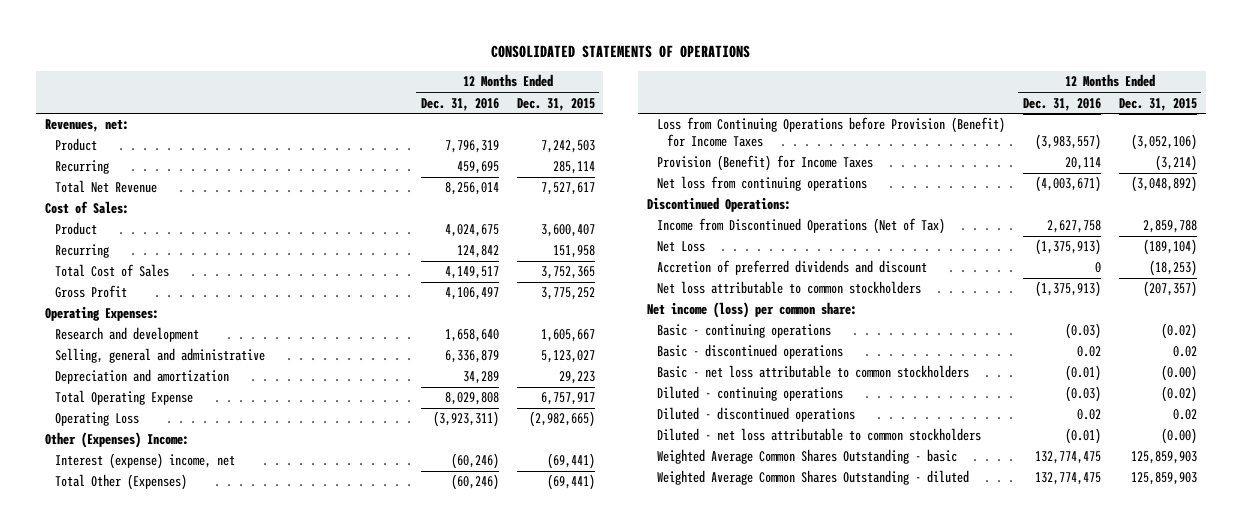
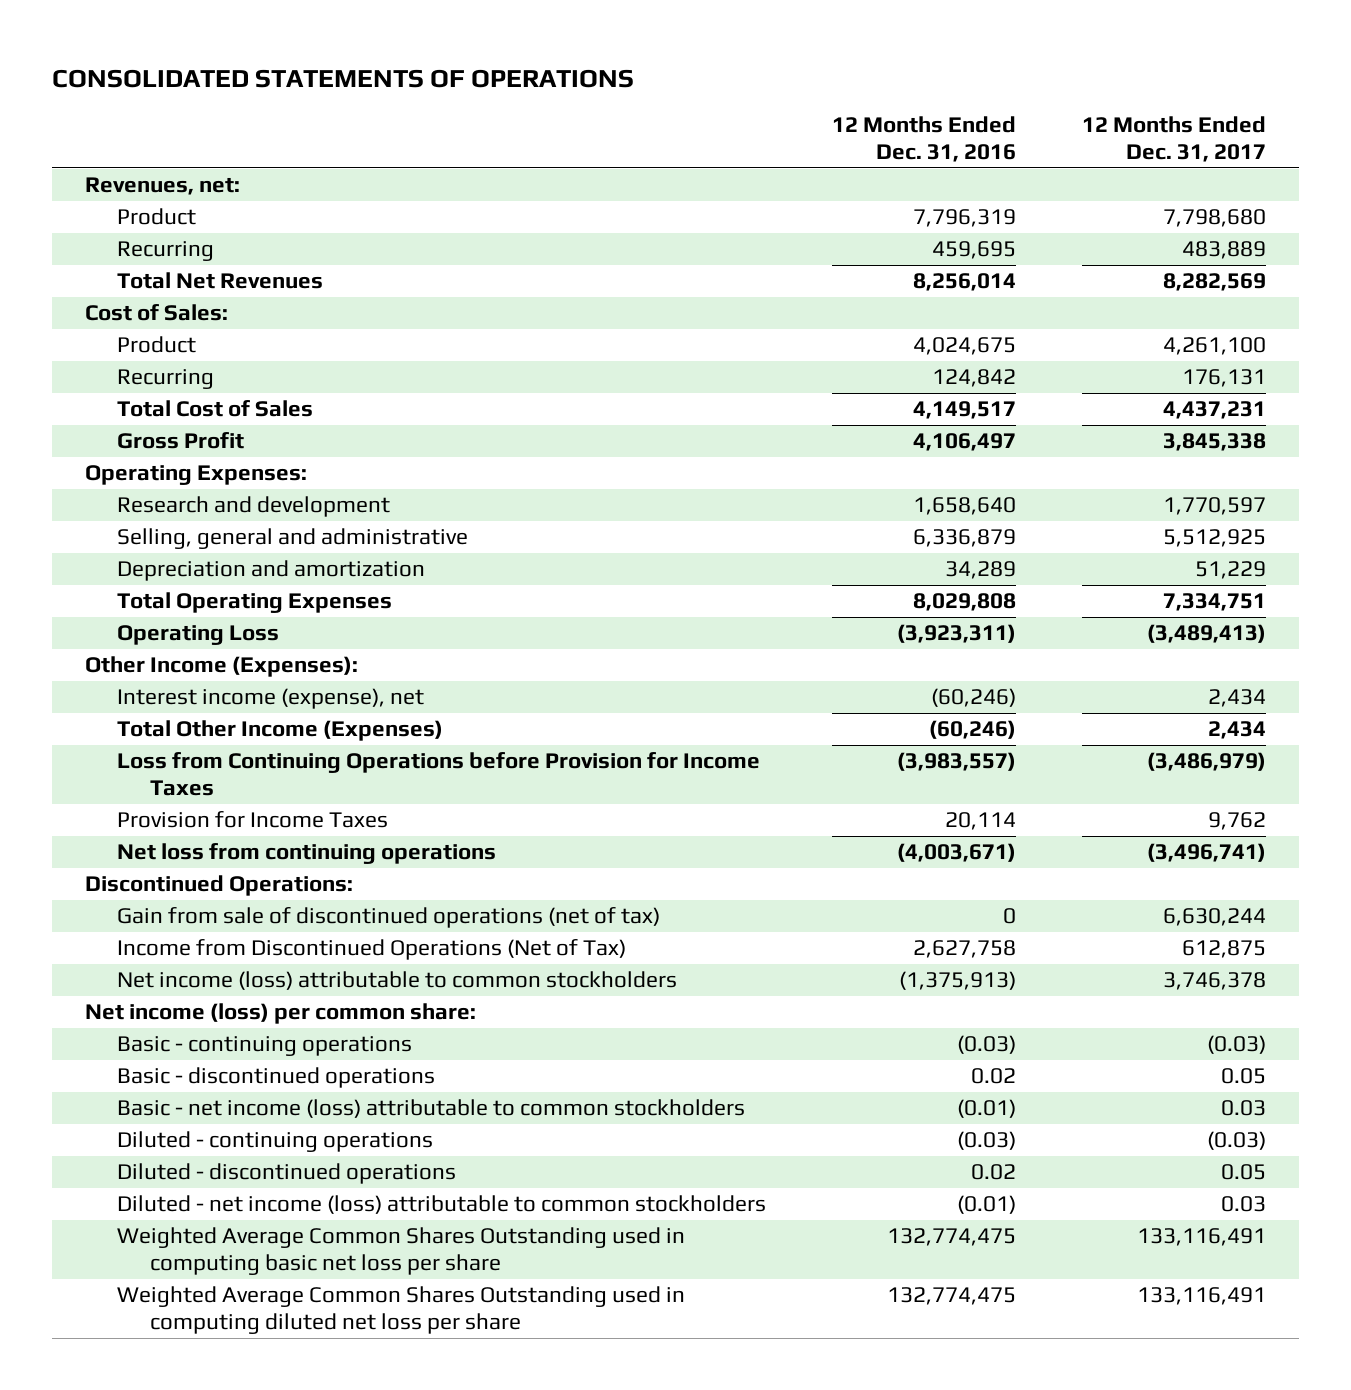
[516,97,595,111] Dec. 31, 2015 -> none
none -> [1081,116,1266,163] 12 Months Ended Dec. 31, 2017
[54,180,157,194] Total Net Revenue -> [117,272,324,290] Total Net Revenues
[54,390,193,406] Total Operating Expense -> [117,592,393,614] Total Operating Expenses
[44,432,189,449] Other (Expenses) Income: -> [84,656,358,678] Other Income (Expenses):
[54,453,235,470] Interest (expense) income, net -> [117,688,425,710] Interest income (expense), net
[54,474,187,491] Total Other (Expenses) -> [117,720,444,742] Total Other Income (Expenses)
[656,117,1005,147] Loss from Continuing Operations before Provision (Benefit) for Income Taxes -> [117,752,761,797] Loss from Continuing Operations before Provision for Income Taxes
[656,155,873,172] Provision (Benefit) for Income Taxes -> [117,811,389,829] Provision for Income Taxes
none -> [117,907,661,929] Gain from sale of discontinued operations (net of tax)
[656,241,705,253] Net Loss -> none
[656,260,927,276] Accretion of preferred dividends and discount -> none
[656,281,921,295] Net loss attributable to common stockholders -> [117,971,678,991] Net income (loss) attributable to common stockholders
[656,365,969,379] Basic - net loss attributable to common stockholders -> [117,1099,746,1119] Basic - net income (loss) attributable to common stockholders
[656,428,981,442] Diluted - net loss attributable to common stockholders -> [117,1195,767,1215] Diluted - net income (loss) attributable to common stockholders
[656,449,957,465] Weighted Average Common Shares Outstanding - basic -> [117,1227,686,1276] Weighted Average Common Shares Outstanding used in computing basic net loss per share
[656,470,969,486] Weighted Average Common Shares Outstanding - diluted -> [117,1286,686,1335] Weighted Average Common Shares Outstanding used in computing diluted net loss per share

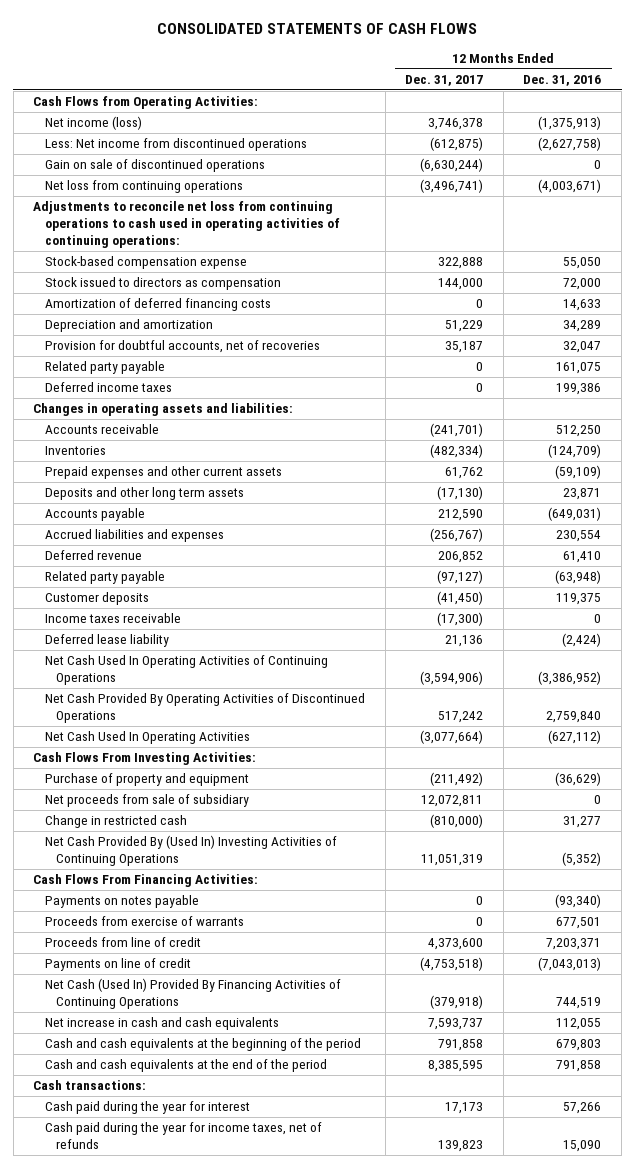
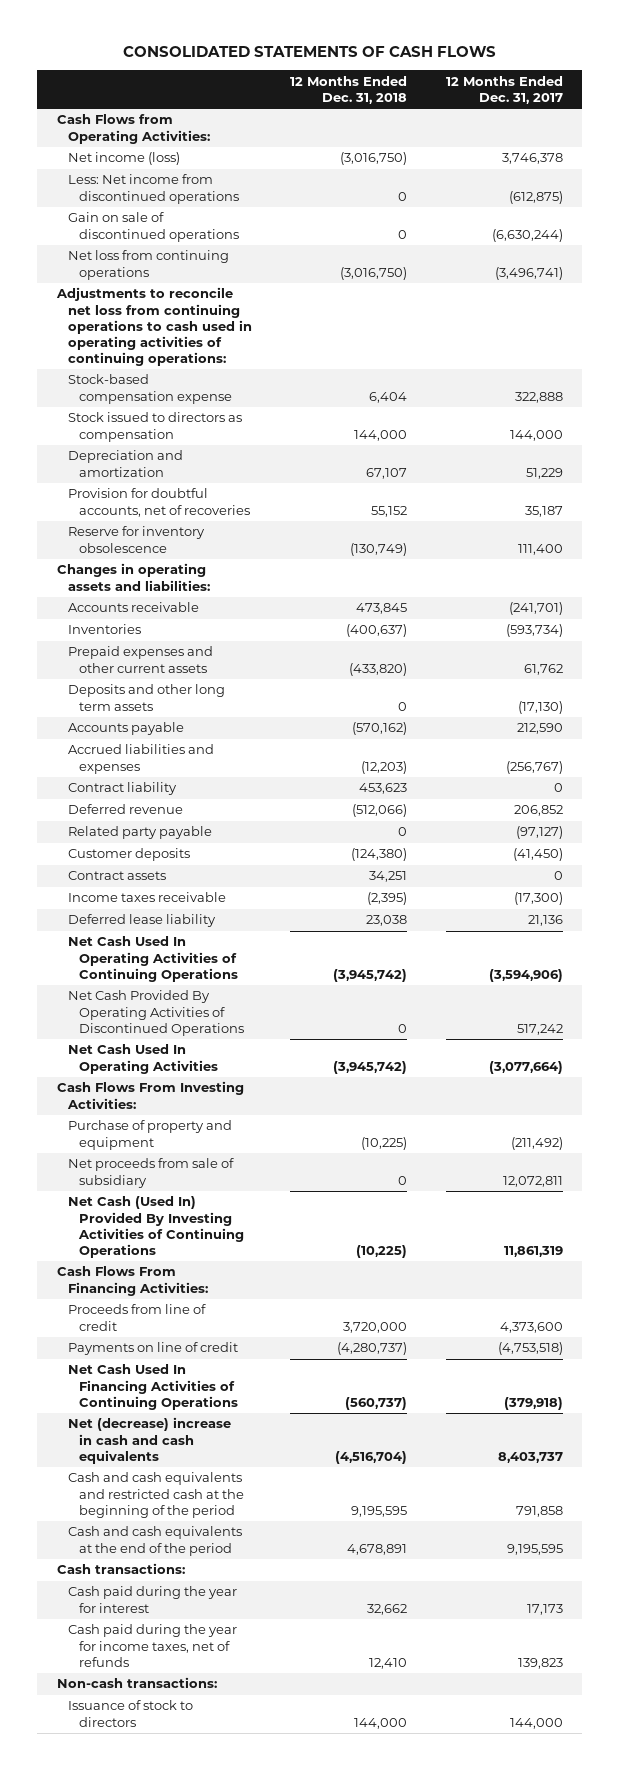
[523,75,602,87] Dec. 31, 2016 -> none
none -> [290,75,408,104] 12 Months Ended Dec. 31, 2018
[44,298,271,312] Amortization of deferred financing costs -> none
[44,361,165,375] Related party payable -> none
[44,382,172,393] Deferred income taxes -> none
none -> [67,526,205,553] Reserve for inventory obsolescence
[430,444,484,459] (482,334) -> [505,624,563,638] (593,734)
none -> [67,782,177,796] Contract liability
none -> [67,871,166,881] Contract assets
[44,815,187,829] Change in restricted cash -> none
[44,835,337,867] Net Cash Provided By (Used In) Investing Activities of Continuing Operations -> [67,1196,244,1258] Net Cash (Used In) Provided By Investing Activities of Continuing Operations
[421,854,484,867] 11,051,319 -> [503,1245,563,1257] 11,861,319
[44,895,199,909] Payments on notes payable -> none
[44,916,244,927] Proceeds from exercise of warrants -> none
[44,978,341,1010] Net Cash (Used In) Provided By Financing Activities of Continuing Operations -> [67,1364,238,1410] Net Cash Used In Financing Activities of Continuing Operations
[44,1017,279,1031] Net increase in cash and cash equivalents -> [67,1417,231,1464] Net (decrease) increase in cash and cash equivalents
[428,1018,484,1031] 7,593,737 -> [497,1451,563,1463] 8,403,737
[44,1038,361,1052] Cash and cash equivalents at the beginning of the period -> [67,1472,244,1518] Cash and cash equivalents and restricted cash at the beginning of the period
[428,1060,484,1073] 8,385,595 -> [506,1543,563,1555] 9,195,595
none -> [56,1677,217,1689] Non-cash transactions:
none -> [67,1700,193,1727] Issuance of stock to directors

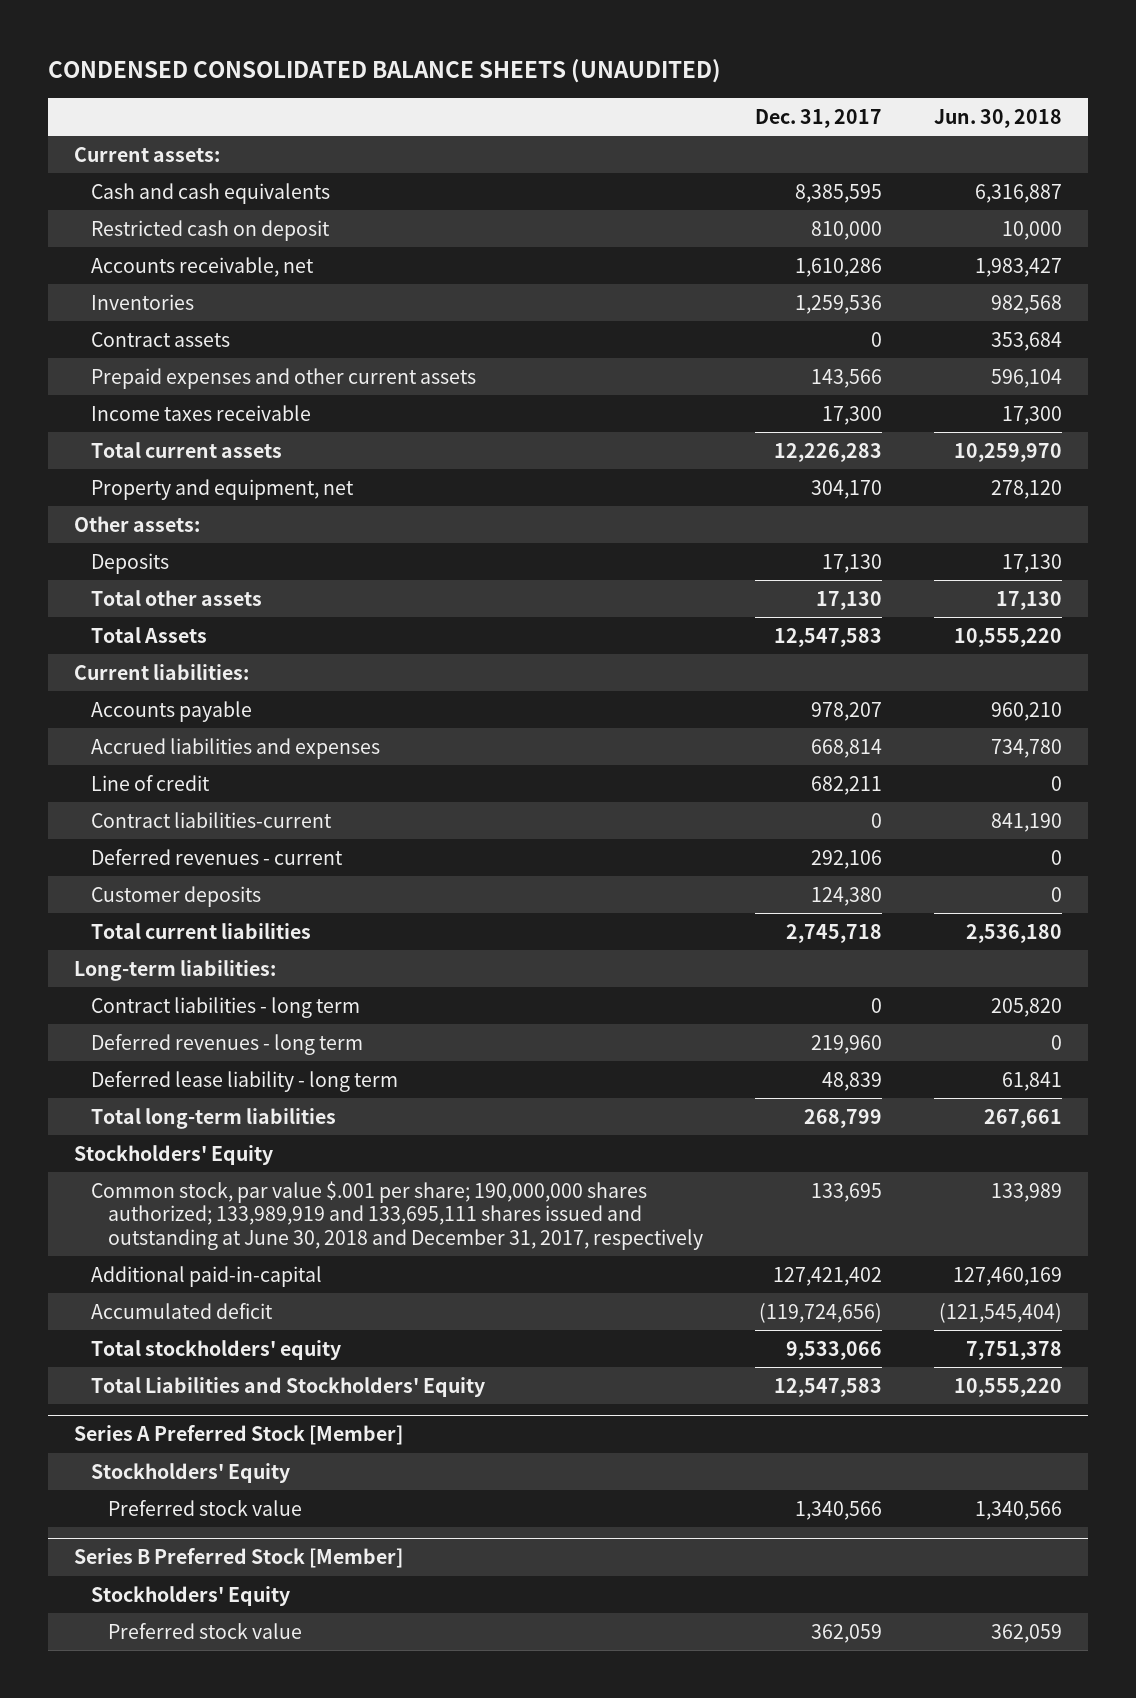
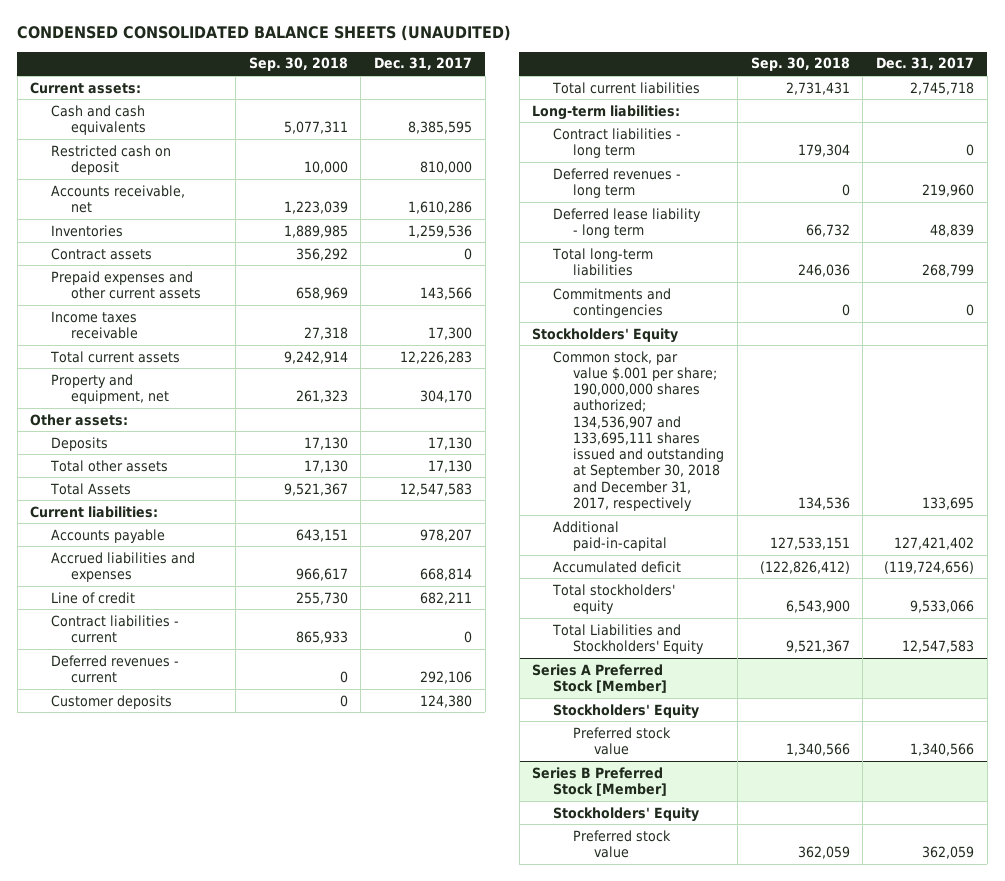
[933,108,1062,128] Jun. 30, 2018 -> none
none -> [248,57,348,72] Sep. 30, 2018
[90,811,332,828] Contract liabilities-current -> [50,614,179,643] Contract liabilities - current
none -> [552,287,671,318] Commitments and contingencies
[90,1180,703,1250] Common stock, par value $.001 per share; 190,000,000 shares authorized; 133,989,919 and 133,695,111 shares issued and outstanding at June 30, 2018 and December 31, 2017, respectively -> [552,350,725,511] Common stock, par value $.001 per share; 190,000,000 shares authorized; 134,536,907 and 133,695,111 shares issued and outstanding at September 30, 2018 and December 31, 2017, respectively

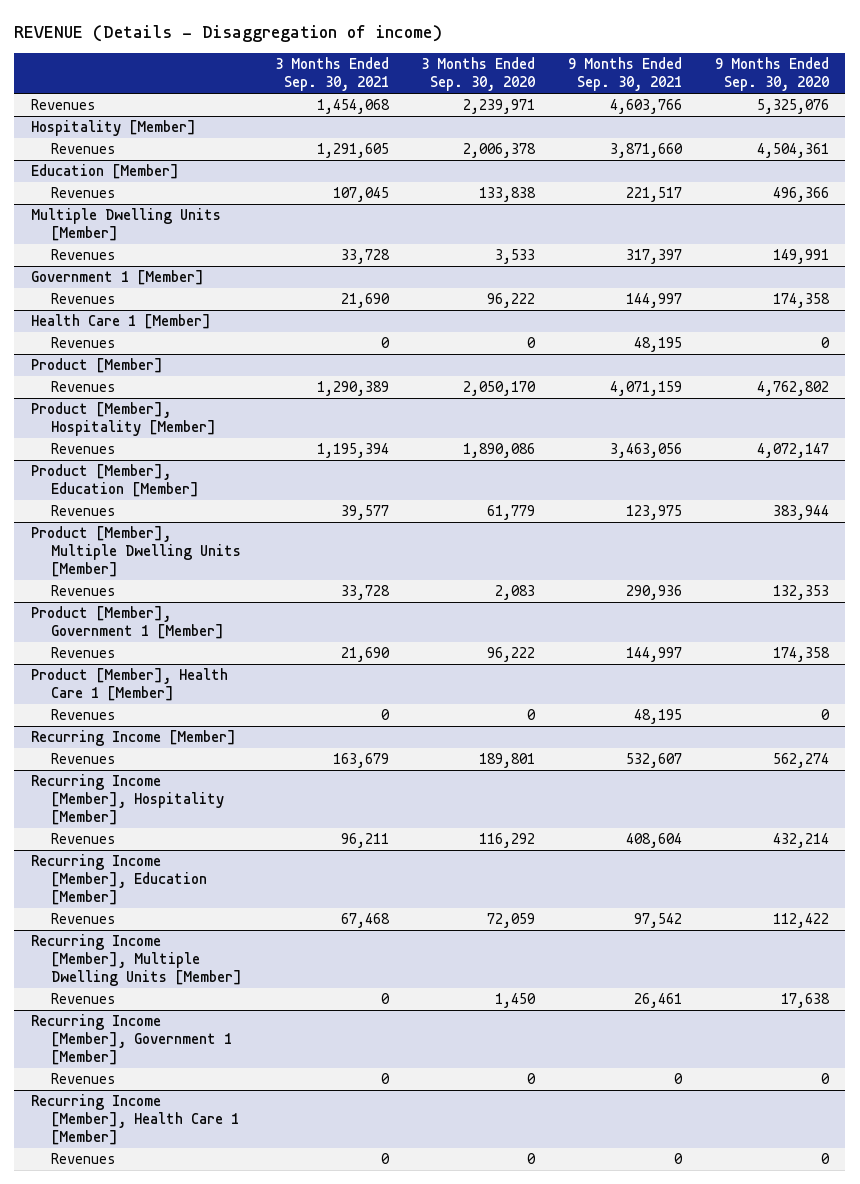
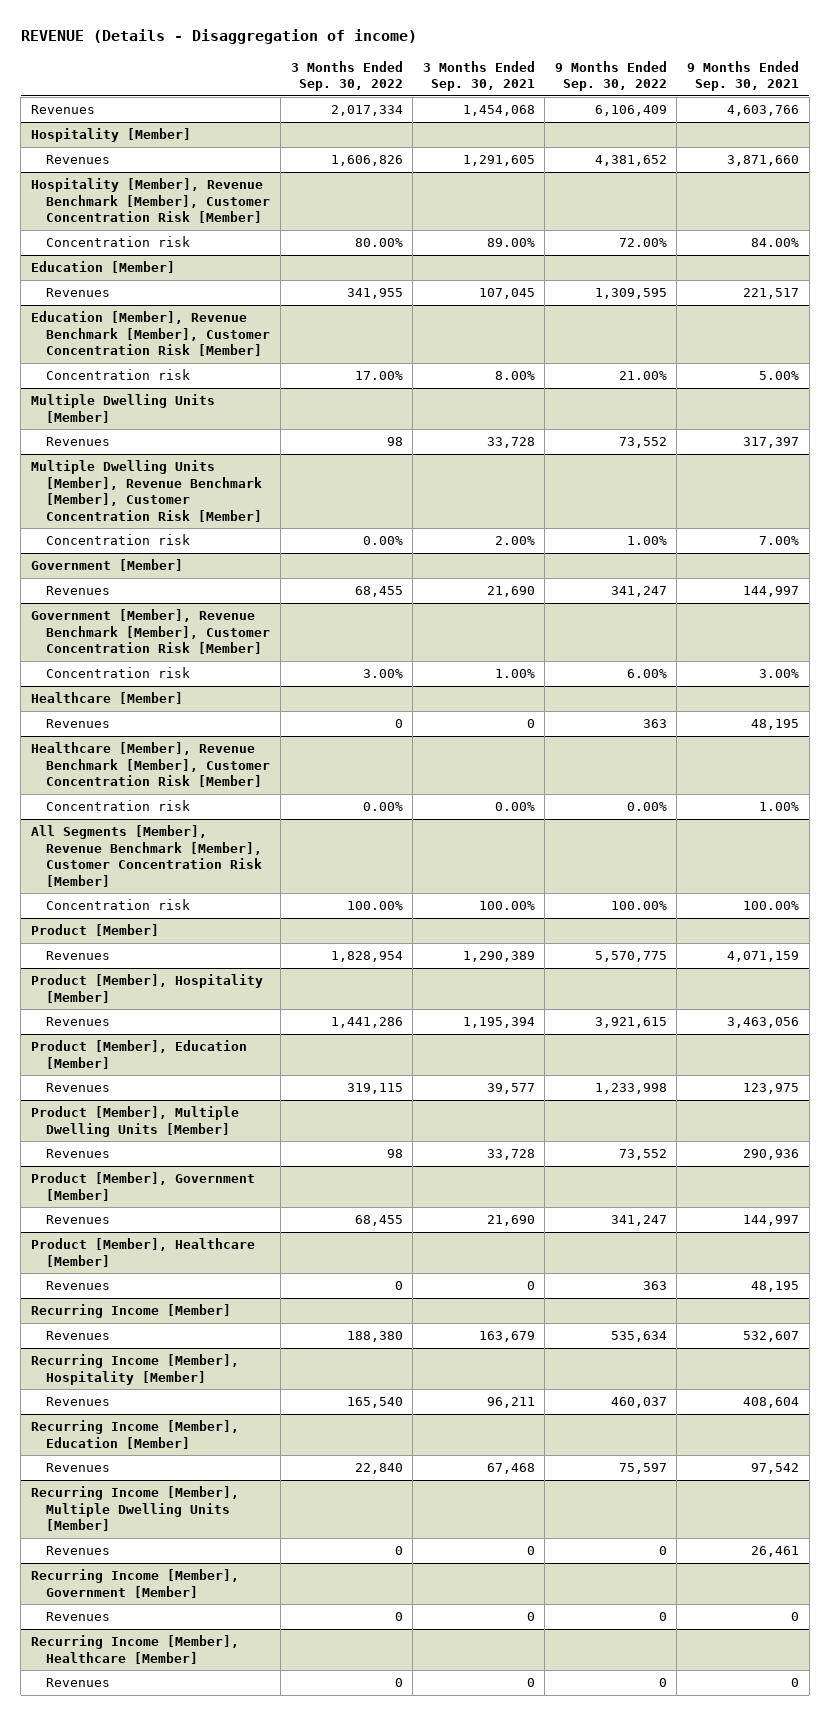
[421,57,536,92] 3 Months Ended Sep. 30, 2020 -> none
[714,57,829,92] 9 Months Ended Sep. 30, 2020 -> none
none -> [290,60,403,92] 3 Months Ended Sep. 30, 2022
none -> [554,60,667,92] 9 Months Ended Sep. 30, 2022
none -> [31,178,271,224] Hospitality [Member], Revenue Benchmark [Member], Customer Concentration Risk [Member]
none -> [46,236,191,248] Concentration risk
none -> [31,311,271,357] Education [Member], Revenue Benchmark [Member], Customer Concentration Risk [Member]
none -> [46,369,191,381] Concentration risk
none -> [31,460,263,522] Multiple Dwelling Units [Member], Revenue Benchmark [Member], Customer Concentration Risk [Member]
none -> [46,534,191,546] Concentration risk
[30,270,204,286] Government 1 [Member] -> [31,559,184,572] Government [Member]
[30,314,211,330] Health Care 1 [Member] -> none
none -> [31,609,271,655] Government [Member], Revenue Benchmark [Member], Customer Concentration Risk [Member]
none -> [46,667,191,679] Concentration risk
none -> [31,692,184,705] Healthcare [Member]
none -> [31,742,271,788] Healthcare [Member], Revenue Benchmark [Member], Customer Concentration Risk [Member]
none -> [46,800,191,812] Concentration risk
none -> [31,825,263,887] All Segments [Member], Revenue Benchmark [Member], Customer Concentration Risk [Member]
none -> [46,899,191,911] Concentration risk
[30,606,224,640] Product [Member], Government 1 [Member] -> [31,1172,256,1201] Product [Member], Government [Member]
[30,668,228,702] Product [Member], Health Care 1 [Member] -> none
none -> [31,1238,256,1267] Product [Member], Healthcare [Member]
[30,1014,232,1066] Recurring Income [Member], Government 1 [Member] -> [31,1569,240,1598] Recurring Income [Member], Government [Member]
[30,1094,239,1146] Recurring Income [Member], Health Care 1 [Member] -> none
none -> [31,1635,240,1664] Recurring Income [Member], Healthcare [Member]

